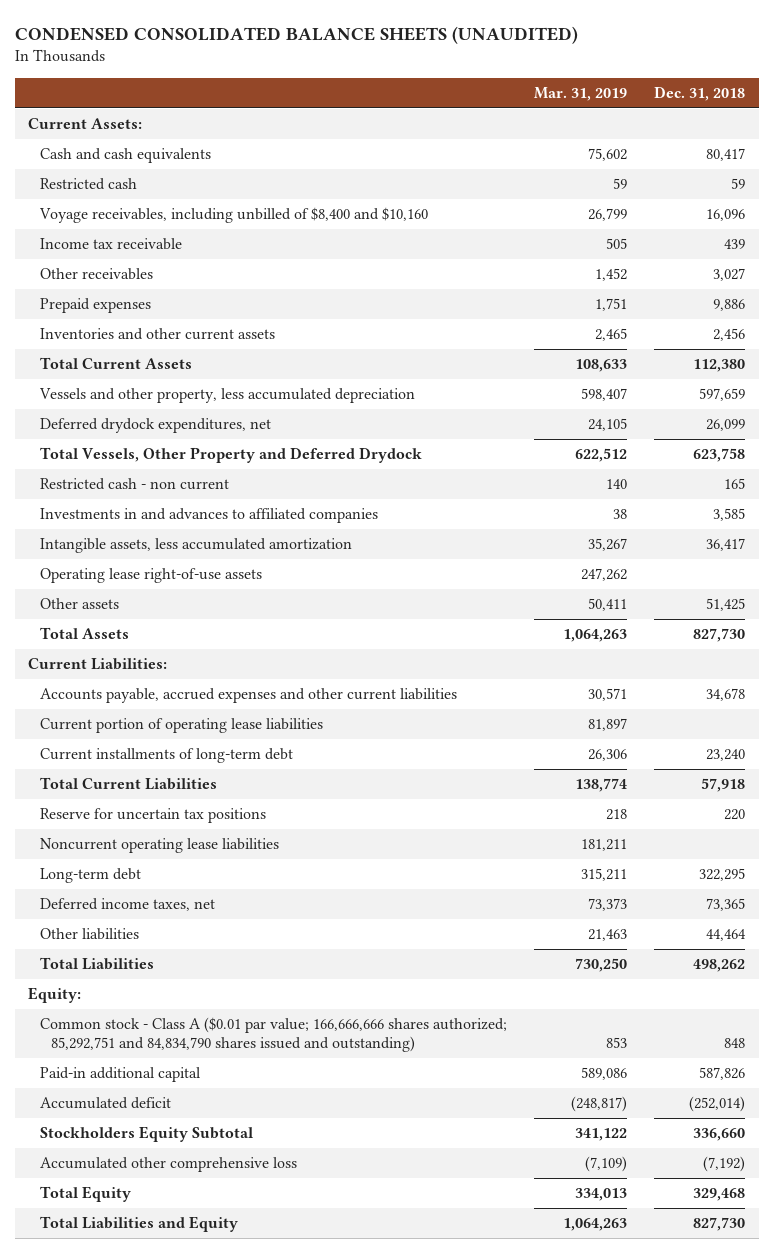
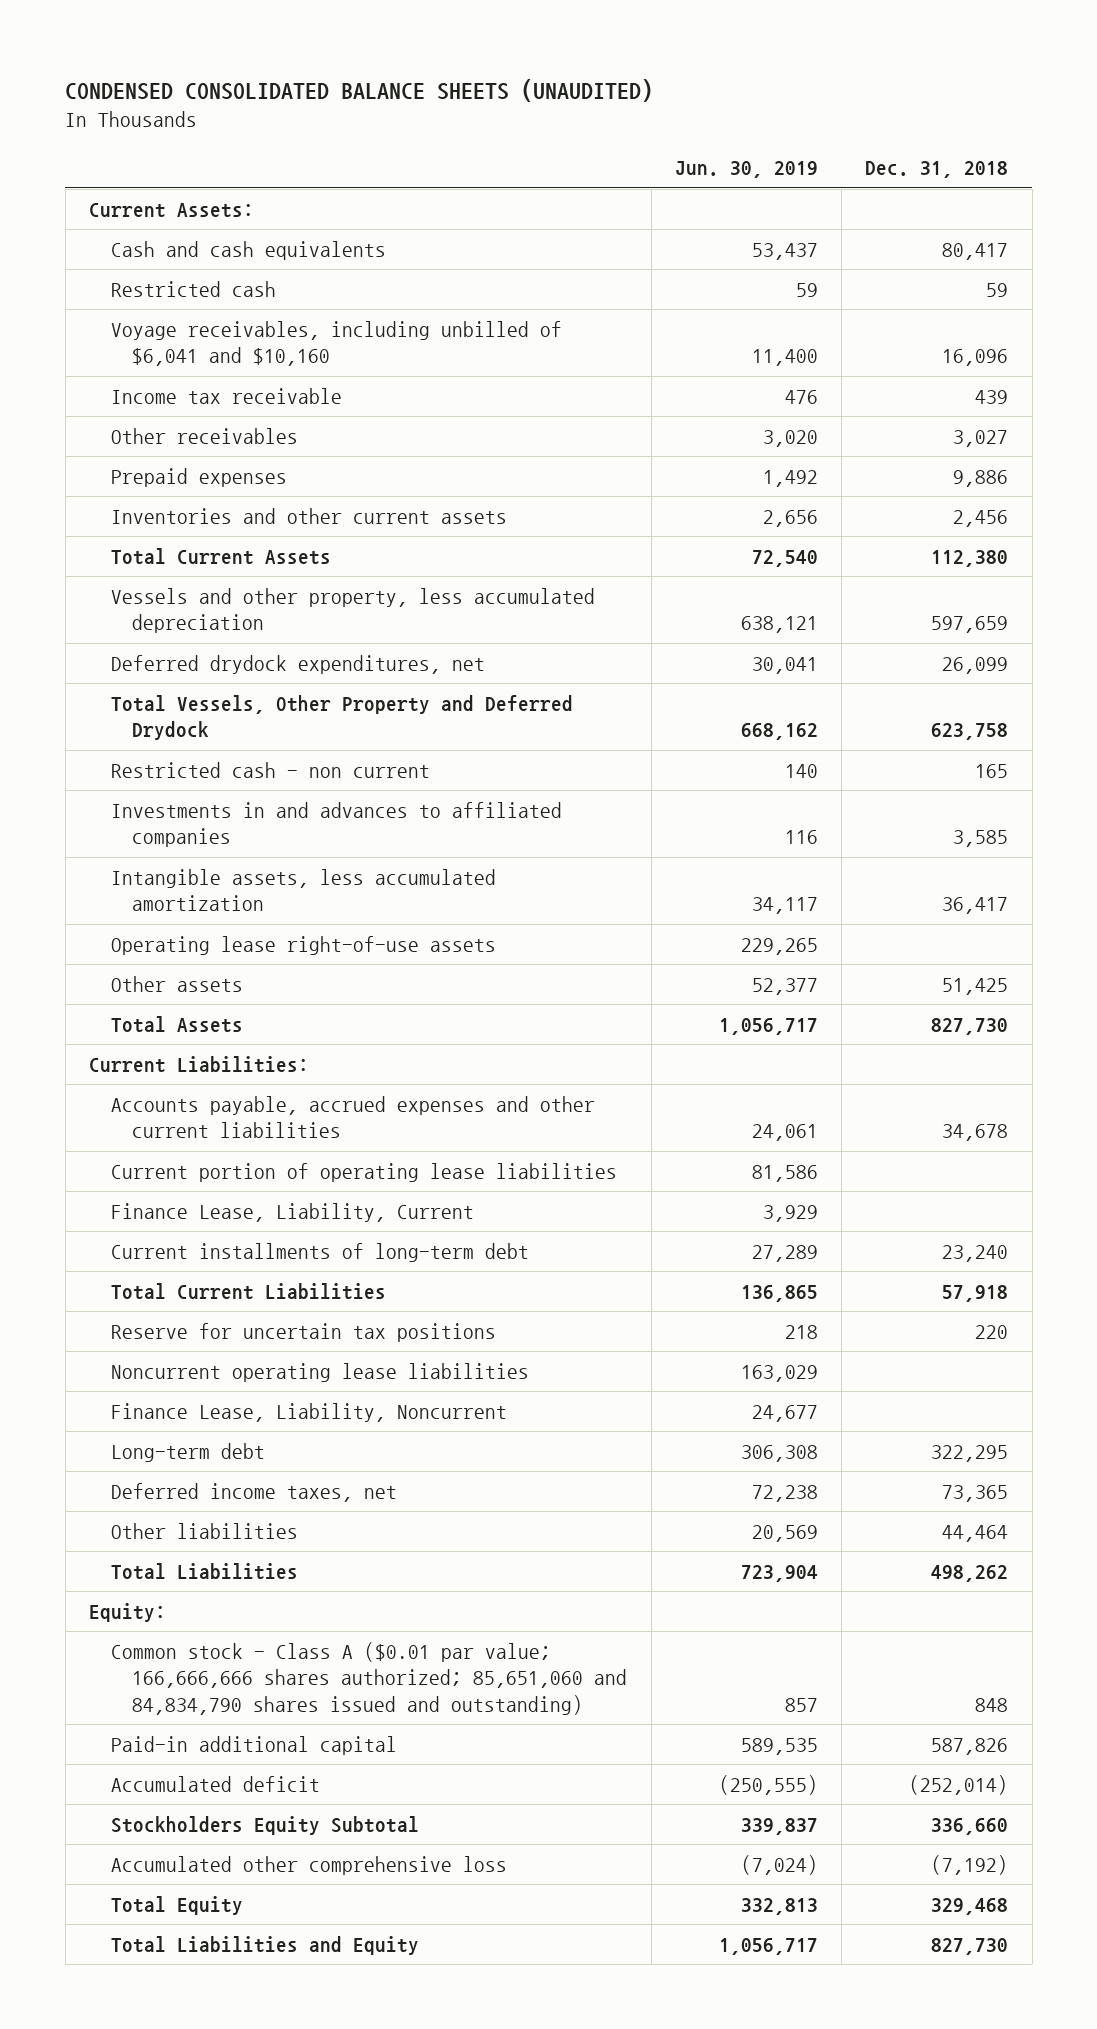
[534,87,628,102] Mar. 31, 2019 -> none
none -> [674,161,818,179] Jun. 30, 2019
[38,207,428,224] Voyage receivables, including unbilled of $8,400 and $10,160 -> [110,320,562,367] Voyage receivables, including unbilled of $6,041 and $10,160
none -> [110,1202,474,1222] Finance Lease, Liability, Current
none -> [110,1402,507,1422] Finance Lease, Liability, Noncurrent
[39,1017,507,1053] Common stock - Class A ($0.01 par value; 166,666,666 shares authorized; 85,292,751 and 84,834,790 shares issued and outstanding) -> [110,1641,628,1715] Common stock - Class A ($0.01 par value; 166,666,666 shares authorized; 85,651,060 and 84,834,790 shares issued and outstanding)

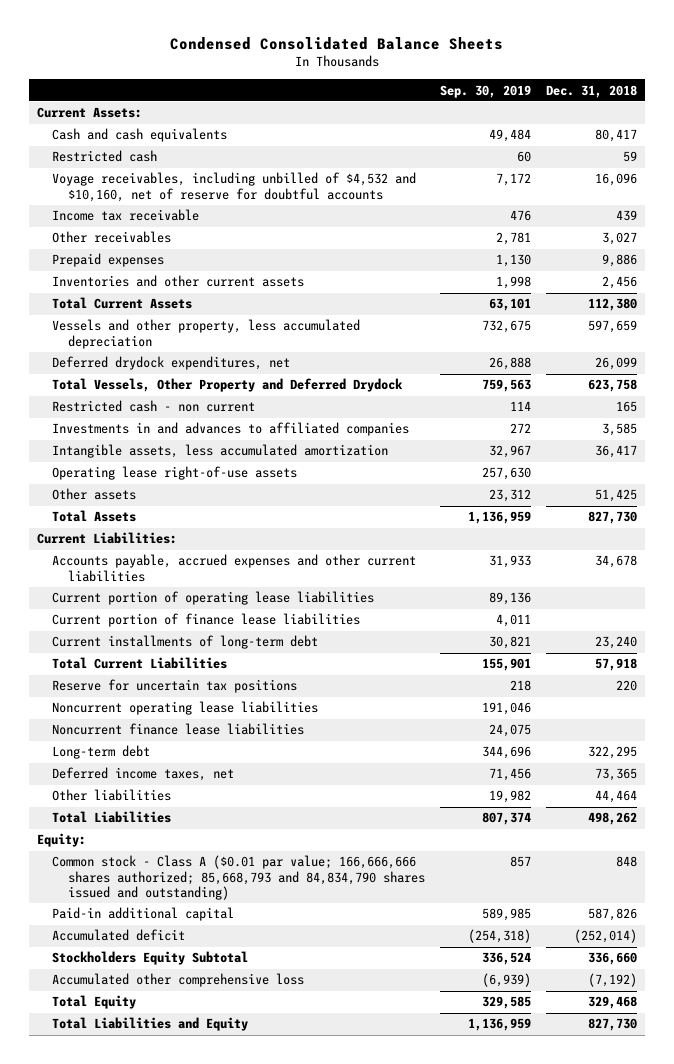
[65,79,654,103] CONDENSED CONSOLIDATED BALANCE SHEETS (UNAUDITED) -> [169,36,503,50] Condensed Consolidated Balance Sheets
[674,161,818,179] Jun. 30, 2019 -> none
none -> [440,84,532,98] Sep. 30, 2019
[110,320,562,367] Voyage receivables, including unbilled of $6,041 and $10,160 -> [52,172,417,202] Voyage receivables, including unbilled of $4,532 and $10,160, net of reserve for doubtful accounts
[110,1202,474,1222] Finance Lease, Liability, Current -> [52,613,361,628] Current portion of finance lease liabilities
[110,1402,507,1422] Finance Lease, Liability, Noncurrent -> [52,723,305,736] Noncurrent finance lease liabilities
[110,1641,628,1715] Common stock - Class A ($0.01 par value; 166,666,666 shares authorized; 85,651,060 and 84,834,790 shares issued and outstanding) -> [52,855,426,901] Common stock - Class A ($0.01 par value; 166,666,666 shares authorized; 85,668,793 and 84,834,790 shares issued and outstanding)

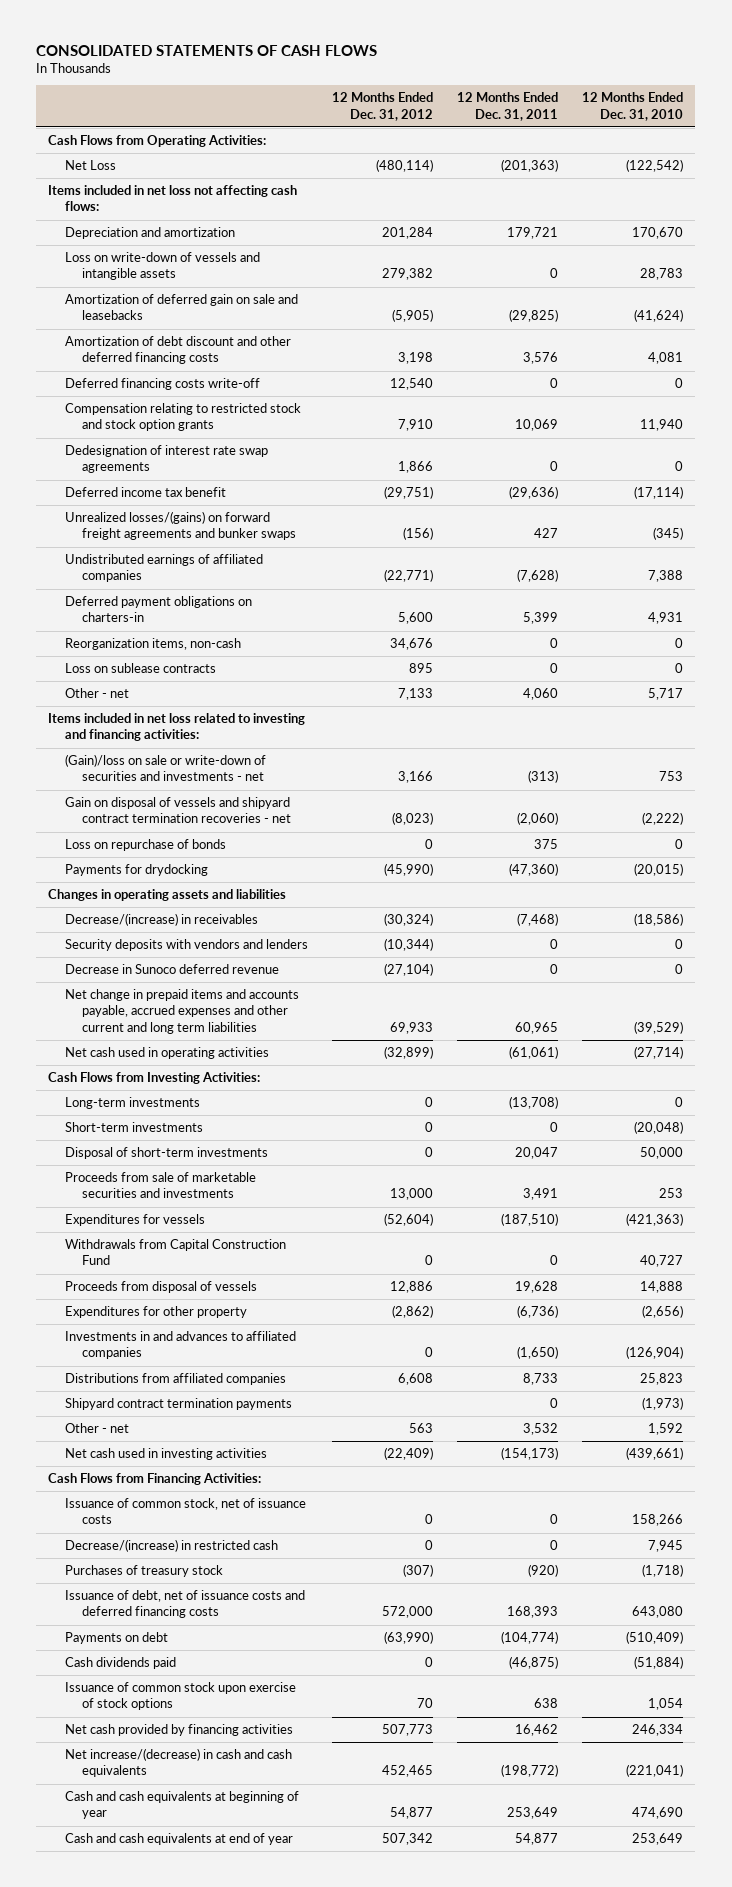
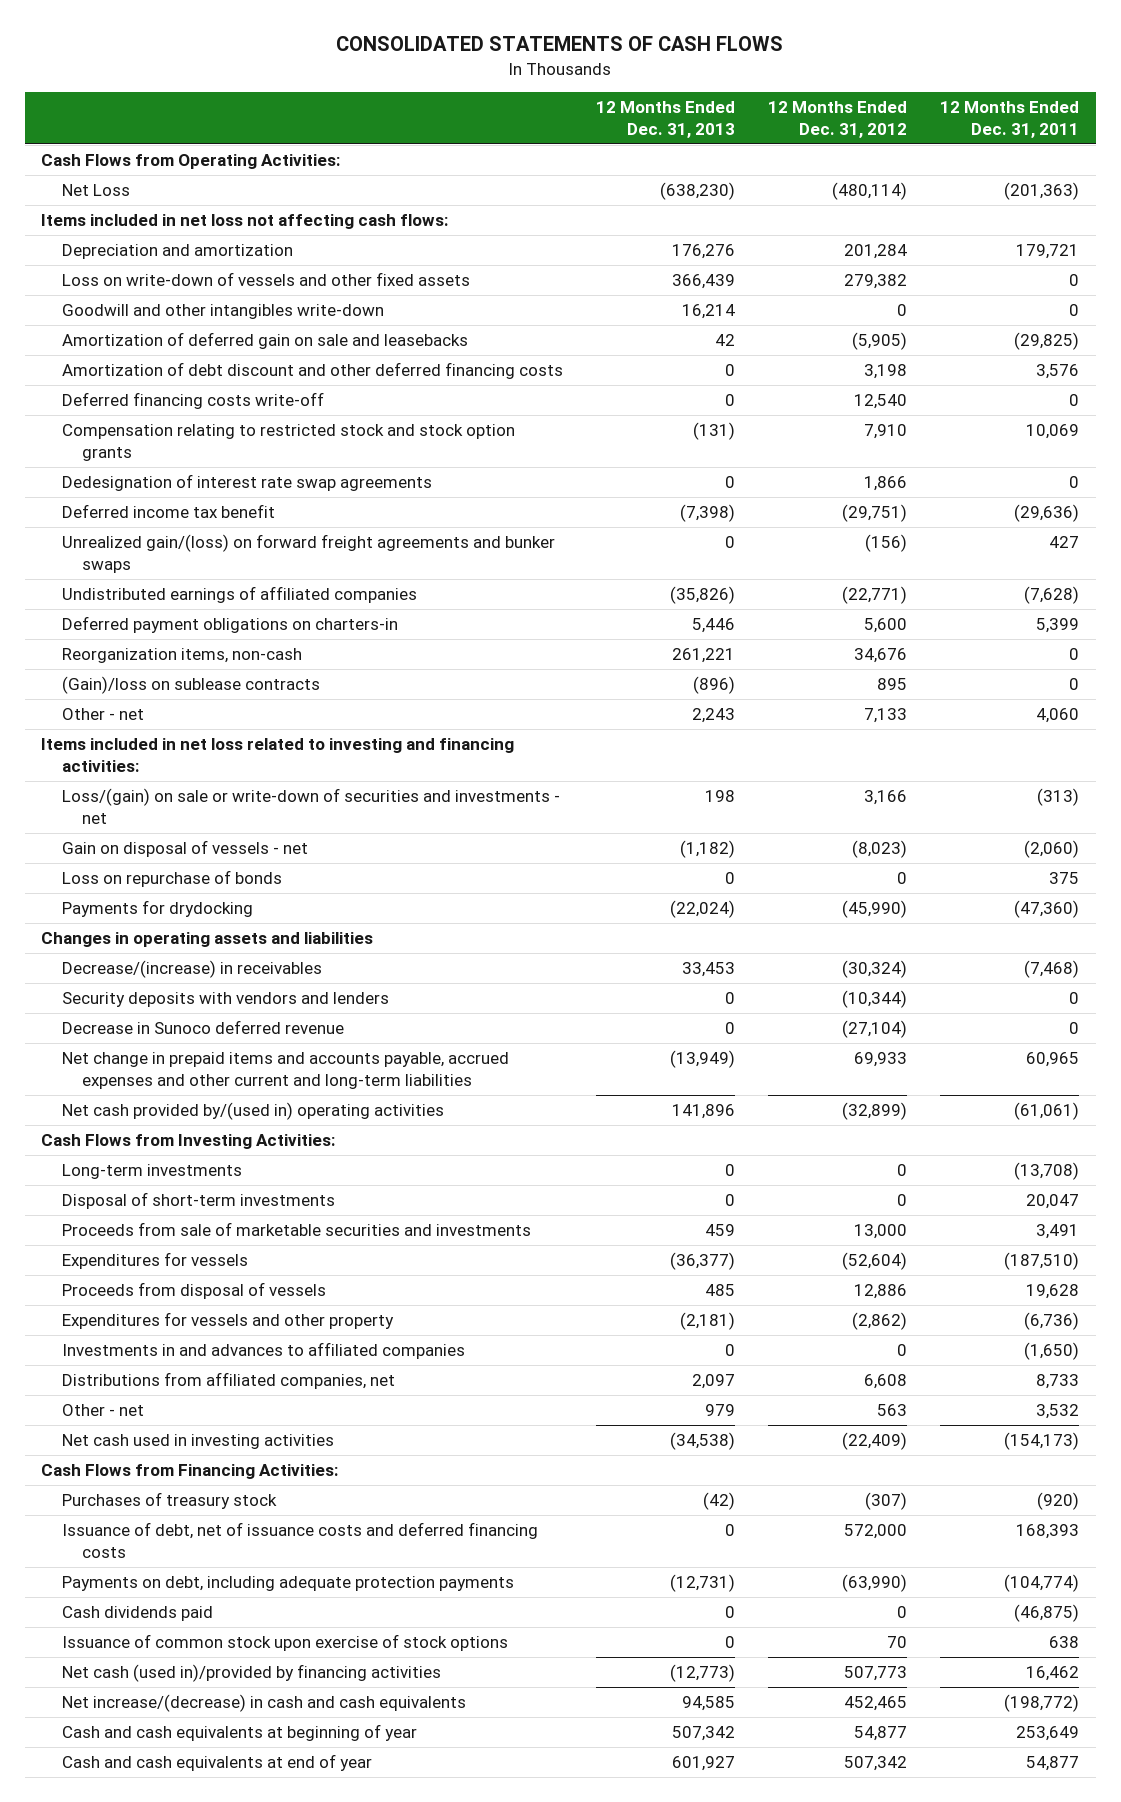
[582,92,684,121] 12 Months Ended Dec. 31, 2010 -> none
none -> [596,100,736,139] 12 Months Ended Dec. 31, 2013
[65,252,261,281] Loss on write-down of vessels and intangible assets -> [61,271,470,286] Loss on write-down of vessels and other fixed assets
none -> [61,303,384,319] Goodwill and other intangibles write-down
[65,511,296,541] Unrealized losses/(gains) on forward freight agreements and bunker swaps -> [61,533,555,574] Unrealized gain/(loss) on forward freight agreements and bunker swaps
[65,663,217,674] Loss on sublease contracts -> [61,675,320,694] (Gain)/loss on sublease contracts
[65,754,267,782] (Gain)/loss on sale or write-down of securities and investments - net -> [61,787,560,825] Loss/(gain) on sale or write-down of securities and investments - net
[65,797,291,824] Gain on disposal of vessels and shipyard contract termination recoveries - net -> [61,839,308,857] Gain on disposal of vessels - net
[65,989,300,1034] Net change in prepaid items and accounts payable, accrued expenses and other current and long term liabilities -> [61,1051,509,1090] Net change in prepaid items and accounts payable, accrued expenses and other current and long-term liabilities
[65,1047,270,1060] Net cash used in operating activities -> [61,1101,444,1120] Net cash provided by/(used in) operating activities
[65,1122,204,1133] Short-term investments -> none
[65,1239,287,1266] Withdrawals from Capital Construction Fund -> none
[65,1306,248,1319] Expenditures for other property -> [61,1311,394,1329] Expenditures for vessels and other property
[65,1398,293,1411] Shipyard contract termination payments -> none
[65,1373,287,1386] Distributions from affiliated companies -> [61,1371,395,1389] Distributions from affiliated companies, net
[65,1498,307,1525] Issuance of common stock, net of issuance costs -> none
[65,1539,279,1553] Decrease/(increase) in restricted cash -> none
[65,1632,169,1645] Payments on debt -> [61,1575,514,1591] Payments on debt, including adequate protection payments
[65,1724,294,1737] Net cash provided by financing activities -> [61,1663,441,1682] Net cash (used in)/provided by financing activities

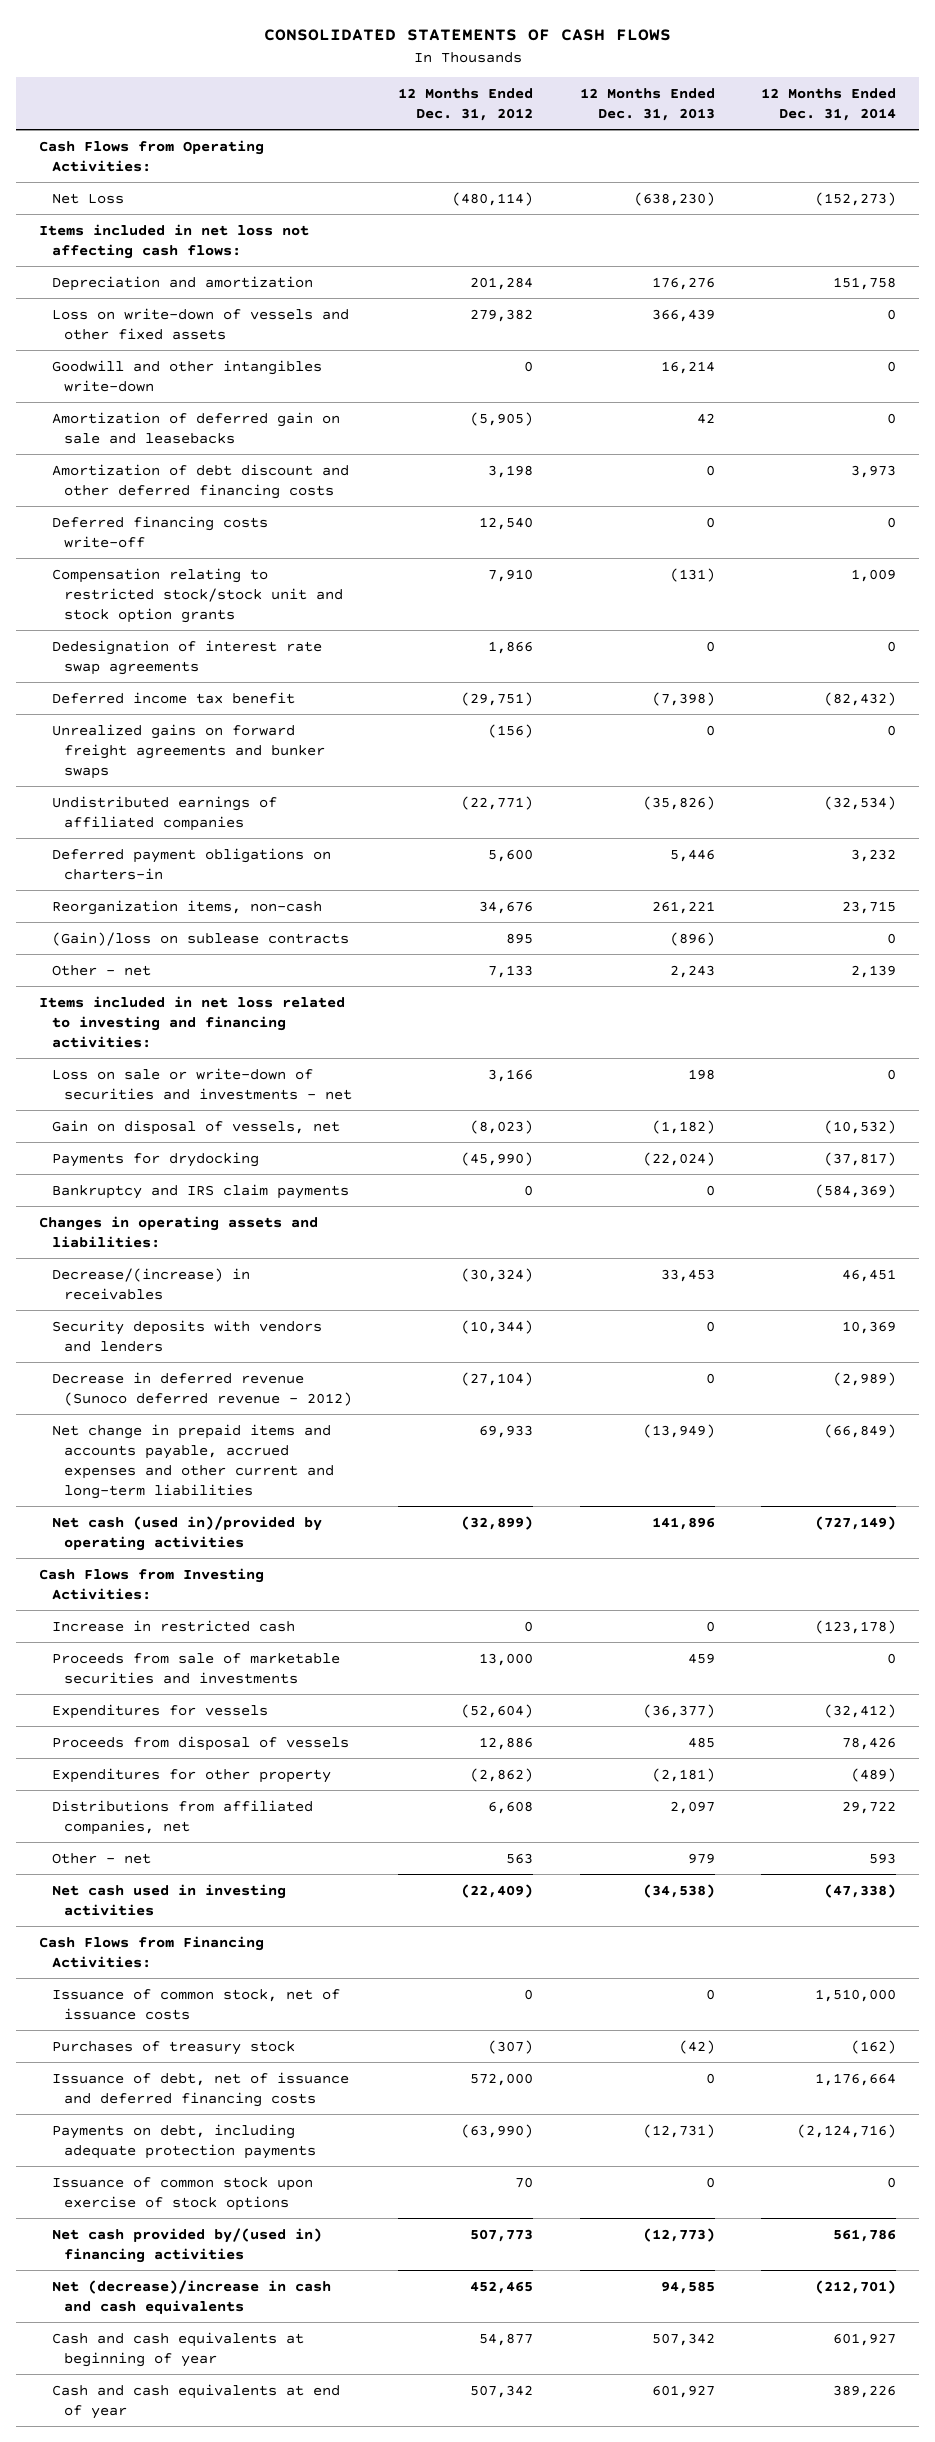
[940,100,1080,139] 12 Months Ended Dec. 31, 2011 -> none
none -> [761,87,897,122] 12 Months Ended Dec. 31, 2014
[61,423,515,462] Compensation relating to restricted stock and stock option grants -> [51,567,344,623] Compensation relating to restricted stock/stock unit and stock option grants
[61,533,555,574] Unrealized gain/(loss) on forward freight agreements and bunker swaps -> [51,723,326,779] Unrealized gains on forward freight agreements and bunker swaps
[61,869,282,887] Loss on repurchase of bonds -> none
[61,787,560,825] Loss/(gain) on sale or write-down of securities and investments - net -> [51,1067,353,1100] Loss on sale or write-down of securities and investments - net
[61,839,308,857] Gain on disposal of vessels - net -> [51,1119,340,1135] Gain on disposal of vessels, net
none -> [51,1183,349,1199] Bankruptcy and IRS claim payments
[41,931,374,947] Changes in operating assets and liabilities -> [39,1215,319,1248] Changes in operating assets and liabilities:
[61,1019,344,1034] Decrease in Sunoco deferred revenue -> [51,1371,353,1406] Decrease in deferred revenue (Sunoco deferred revenue - 2012)
[61,1101,444,1120] Net cash provided by/(used in) operating activities -> [51,1515,322,1551] Net cash (used in)/provided by operating activities
[61,1163,242,1179] Long-term investments -> none
[61,1191,335,1209] Disposal of short-term investments -> none
none -> [51,1619,295,1632] Increase in restricted cash
[61,1341,465,1359] Investments in and advances to affiliated companies -> none
[61,1311,394,1329] Expenditures for vessels and other property -> [51,1767,331,1783] Expenditures for other property
none -> [51,1988,340,2020] Issuance of common stock, net of issuance costs
[61,1521,538,1559] Issuance of debt, net of issuance costs and deferred financing costs -> [51,2071,349,2107] Issuance of debt, net of issuance and deferred financing costs
[61,1605,213,1621] Cash dividends paid -> none
[61,1663,441,1682] Net cash (used in)/provided by financing activities -> [51,2227,322,2263] Net cash provided by/(used in) financing activities
[61,1693,466,1712] Net increase/(decrease) in cash and cash equivalents -> [51,2279,331,2314] Net (decrease)/increase in cash and cash equivalents

